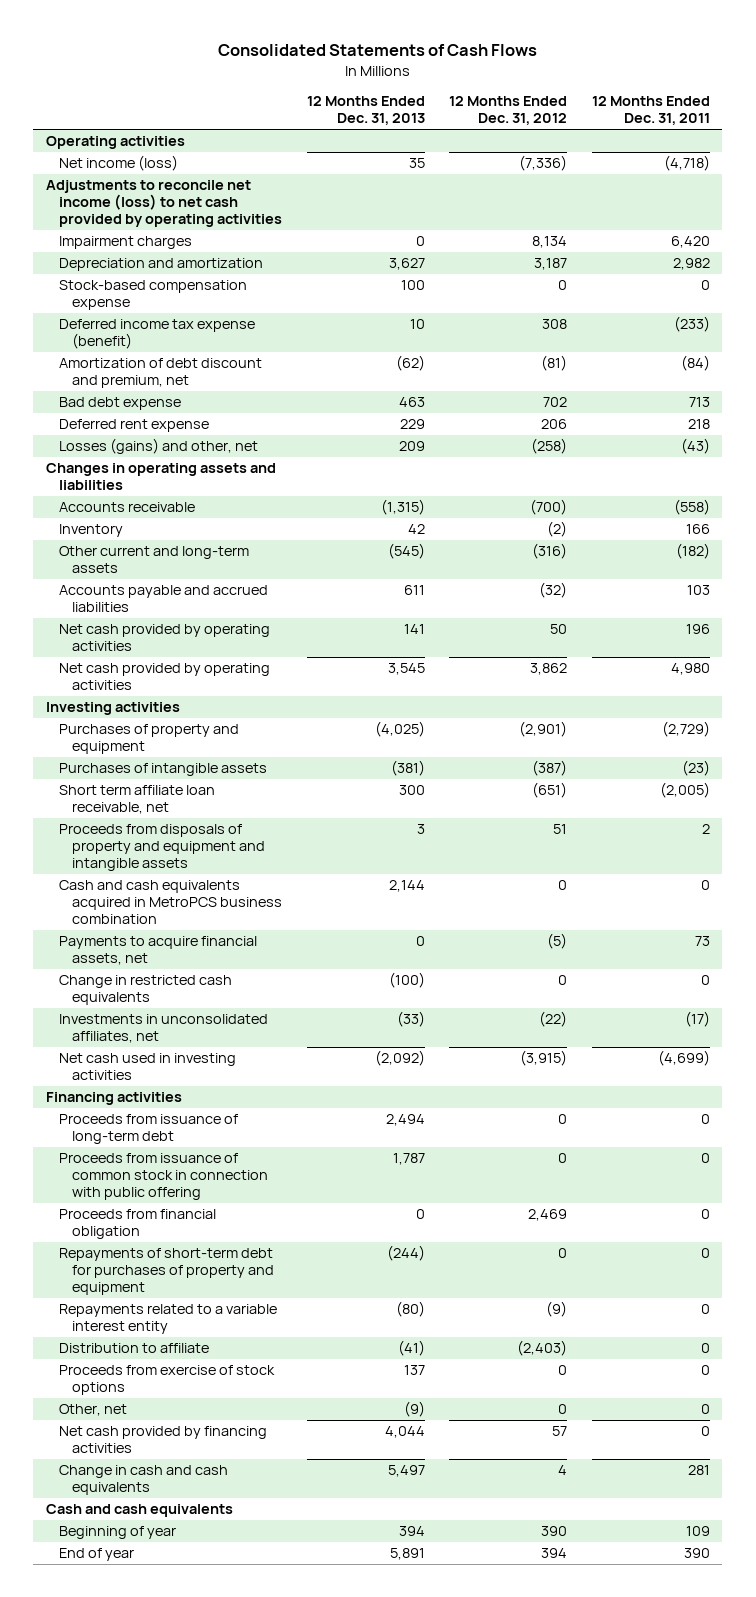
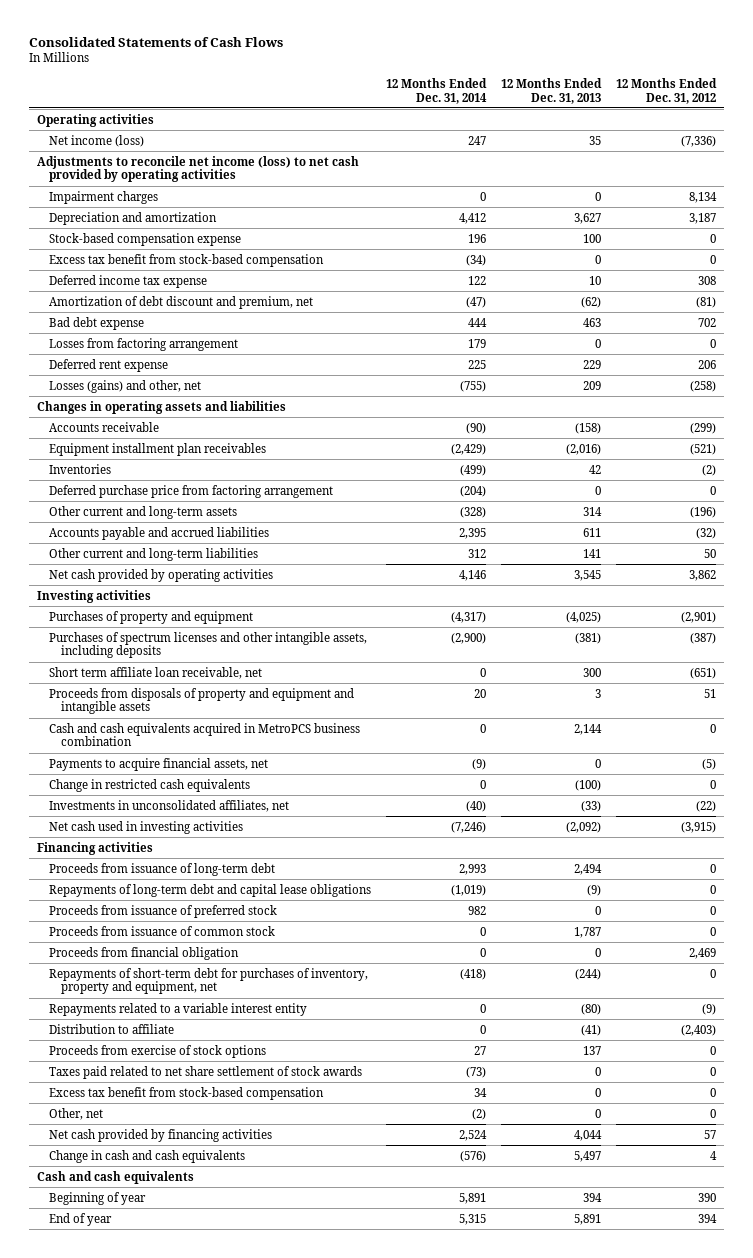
[592,96,711,126] 12 Months Ended Dec. 31, 2011 -> none
none -> [385,77,487,104] 12 Months Ended Dec. 31, 2014
none -> [48,253,324,267] Excess tax benefit from stock-based compensation
[58,319,255,350] Deferred income tax expense (benefit) -> [48,274,207,288] Deferred income tax expense
none -> [48,337,238,351] Losses from factoring arrangement
[380,499,425,516] (1,315) -> [575,422,602,434] (158)
[530,499,568,516] (700) -> [690,422,717,434] (299)
none -> [48,442,266,456] Equipment installment plan receivables
[58,524,123,538] Inventory -> [48,463,111,474] Inventories
none -> [48,484,333,498] Deferred purchase price from factoring arrangement
[387,543,425,560] (545) -> [583,506,603,516] 314
[532,543,568,560] (316) -> [690,506,717,518] (196)
[58,624,270,652] Net cash provided by operating activities -> [48,547,258,561] Other current and long-term liabilities
[58,763,267,777] Purchases of intangible assets -> [48,631,367,659] Purchases of spectrum licenses and other intangible assets, including deposits
none -> [48,883,371,897] Repayments of long-term debt and capital lease obligations
none -> [48,904,277,918] Proceeds from issuance of preferred stock
[58,1153,269,1201] Proceeds from issuance of common stock in connection with public offering -> [48,925,275,936] Proceeds from issuance of common stock
[58,1248,275,1296] Repayments of short-term debt for purchases of property and equipment -> [48,967,368,995] Repayments of short-term debt for purchases of inventory, property and equipment, net
none -> [48,1065,362,1079] Taxes paid related to net share settlement of stock awards
none -> [48,1086,324,1100] Excess tax benefit from stock-based compensation
[403,1401,425,1418] (9) -> [595,1108,602,1118] 0

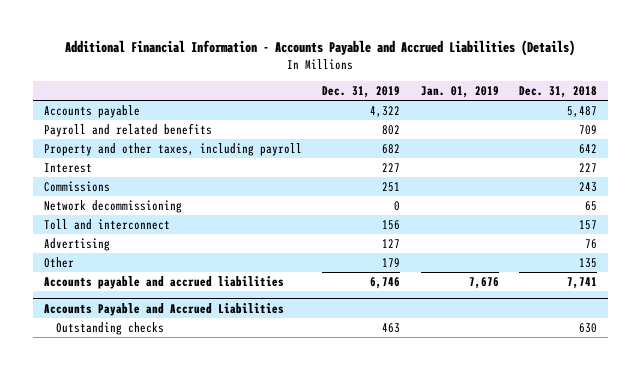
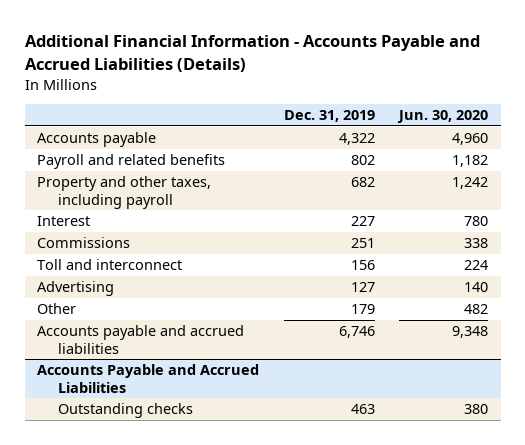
[420,86,499,99] Jan. 01, 2019 -> none
[519,86,598,99] Dec. 31, 2018 -> none
none -> [397,110,489,124] Jun. 30, 2020
[43,199,182,213] Network decommissioning -> none

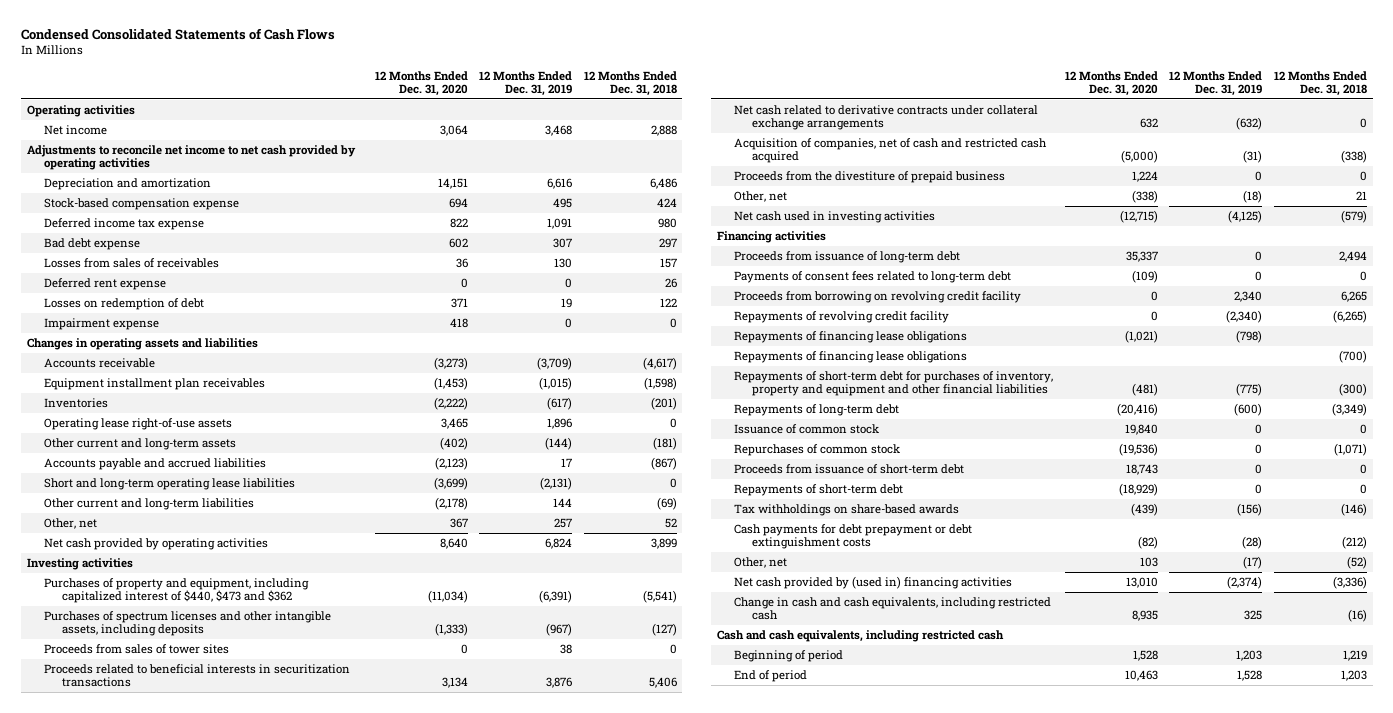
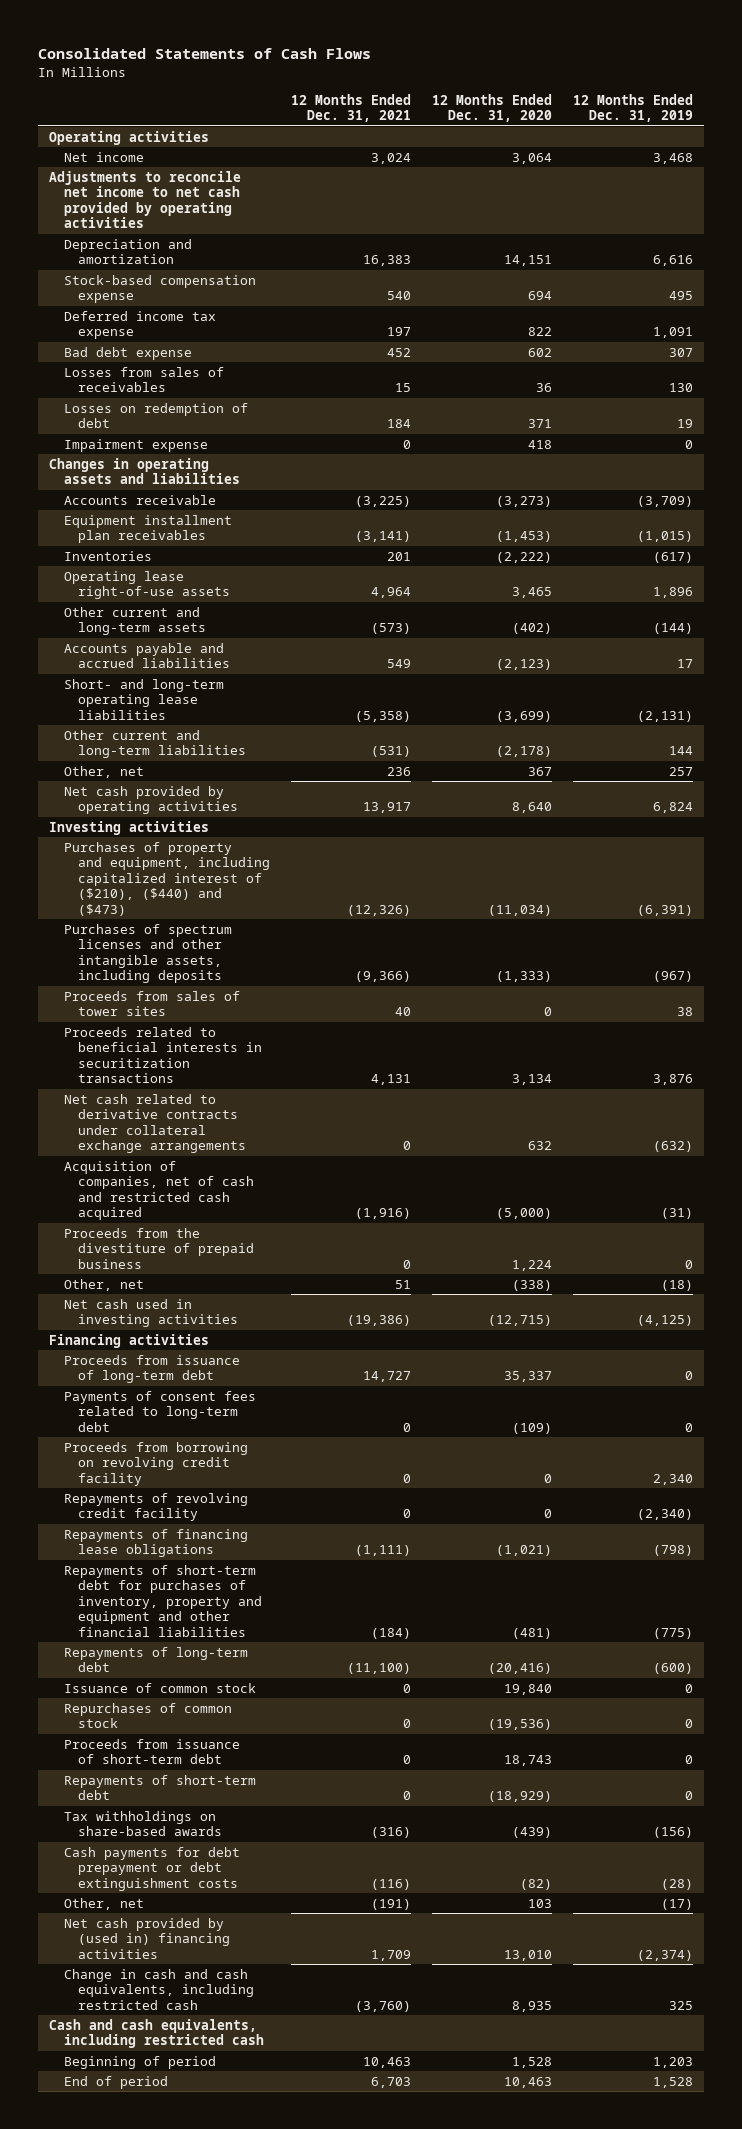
[20,27,335,40] Condensed Consolidated Statements of Cash Flows -> [38,47,372,59] Consolidated Statements of Cash Flows
[583,70,677,97] 12 Months Ended Dec. 31, 2018 -> none
none -> [291,93,412,123] 12 Months Ended Dec. 31, 2021
[44,278,167,291] Deferred rent expense -> none
[44,478,296,491] Short and long-term operating lease liabilities -> [63,678,224,720] Short- and long-term operating lease liabilities
[44,578,310,604] Purchases of property and equipment, including capitalized interest of $440, $473 and $362 -> [63,841,271,916] Purchases of property and equipment, including capitalized interest of ($210), ($440) and ($473)
[734,351,968,364] Repayments of financing lease obligations -> none

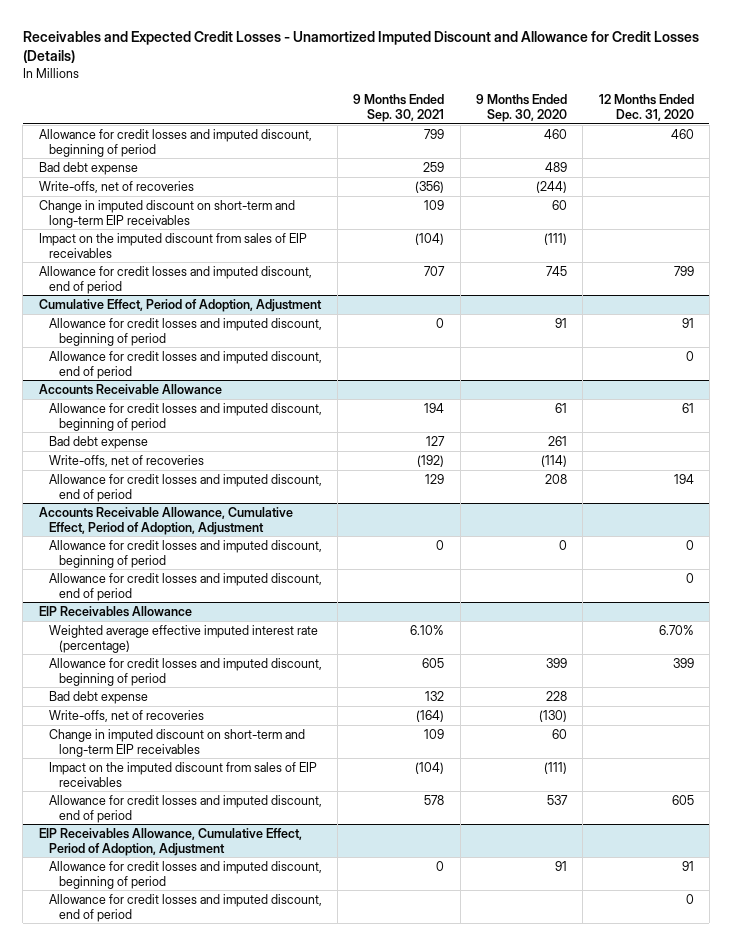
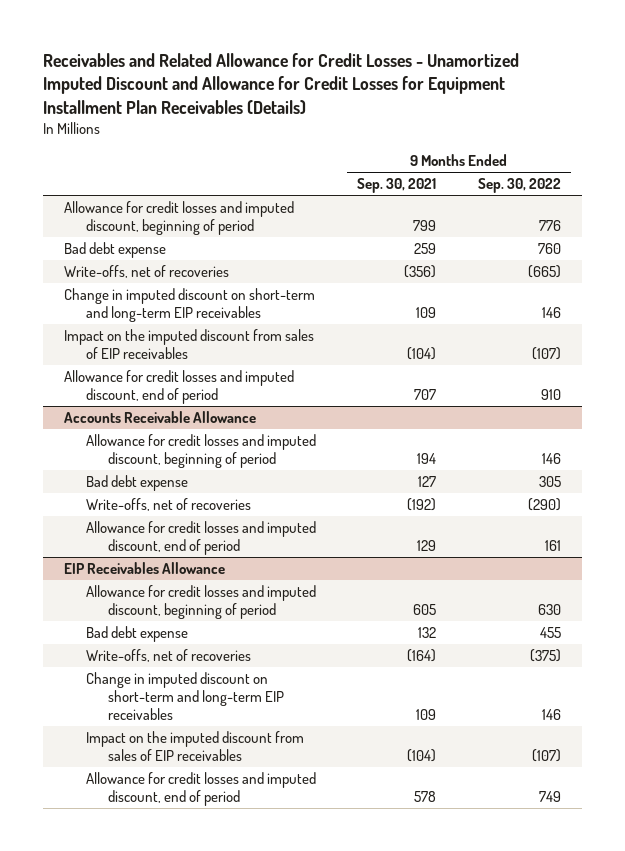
[22,31,699,64] Receivables and Expected Credit Losses - Unamortized Imputed Discount and Allowance for Credit Losses (Details) -> [43,52,520,114] Receivables and Related Allowance for Credit Losses - Unamortized Imputed Discount and Allowance for Credit Losses for Equipment Installment Plan Receivables (Details)
[476,94,568,122] 9 Months Ended Sep. 30, 2020 -> none
[598,94,694,121] 12 Months Ended Dec. 31, 2020 -> none
none -> [478,178,562,194] Sep. 30, 2022
[38,298,322,312] Cumulative Effect, Period of Adoption, Adjustment -> none
[48,317,322,346] Allowance for credit losses and imputed discount, beginning of period -> none
[48,350,322,379] Allowance for credit losses and imputed discount, end of period -> none
[38,506,293,535] Accounts Receivable Allowance, Cumulative Effect, Period of Adoption, Adjustment -> none
[48,539,322,568] Allowance for credit losses and imputed discount, beginning of period -> none
[48,572,322,601] Allowance for credit losses and imputed discount, end of period -> none
[48,624,318,653] Weighted average effective imputed interest rate (percentage) -> none
[38,827,302,856] EIP Receivables Allowance, Cumulative Effect, Period of Adoption, Adjustment -> none
[48,860,322,889] Allowance for credit losses and imputed discount, beginning of period -> none
[48,893,322,922] Allowance for credit losses and imputed discount, end of period -> none

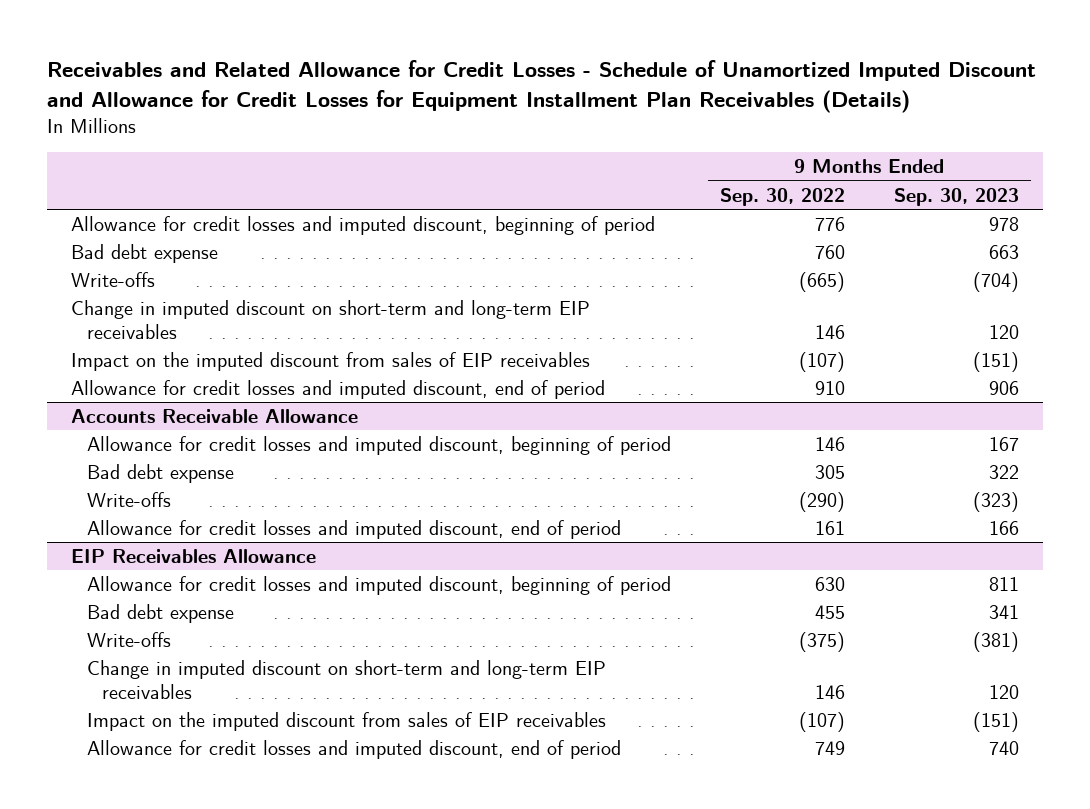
[43,52,520,114] Receivables and Related Allowance for Credit Losses - Unamortized Imputed Discount and Allowance for Credit Losses for Equipment Installment Plan Receivables (Details) -> [46,59,1036,113] Receivables and Related Allowance for Credit Losses - Schedule of Unamortized Imputed Discount and Allowance for Credit Losses for Equipment Installment Plan Receivables (Details)
[357,178,437,194] Sep. 30, 2021 -> none
none -> [893,187,1019,206] Sep. 30, 2023
[64,265,230,279] Write-offs, net of recoveries -> [71,271,156,287] Write-offs
[85,498,251,512] Write-offs, net of recoveries -> [86,491,171,507] Write-offs
[85,649,251,663] Write-offs, net of recoveries -> [86,631,171,647] Write-offs

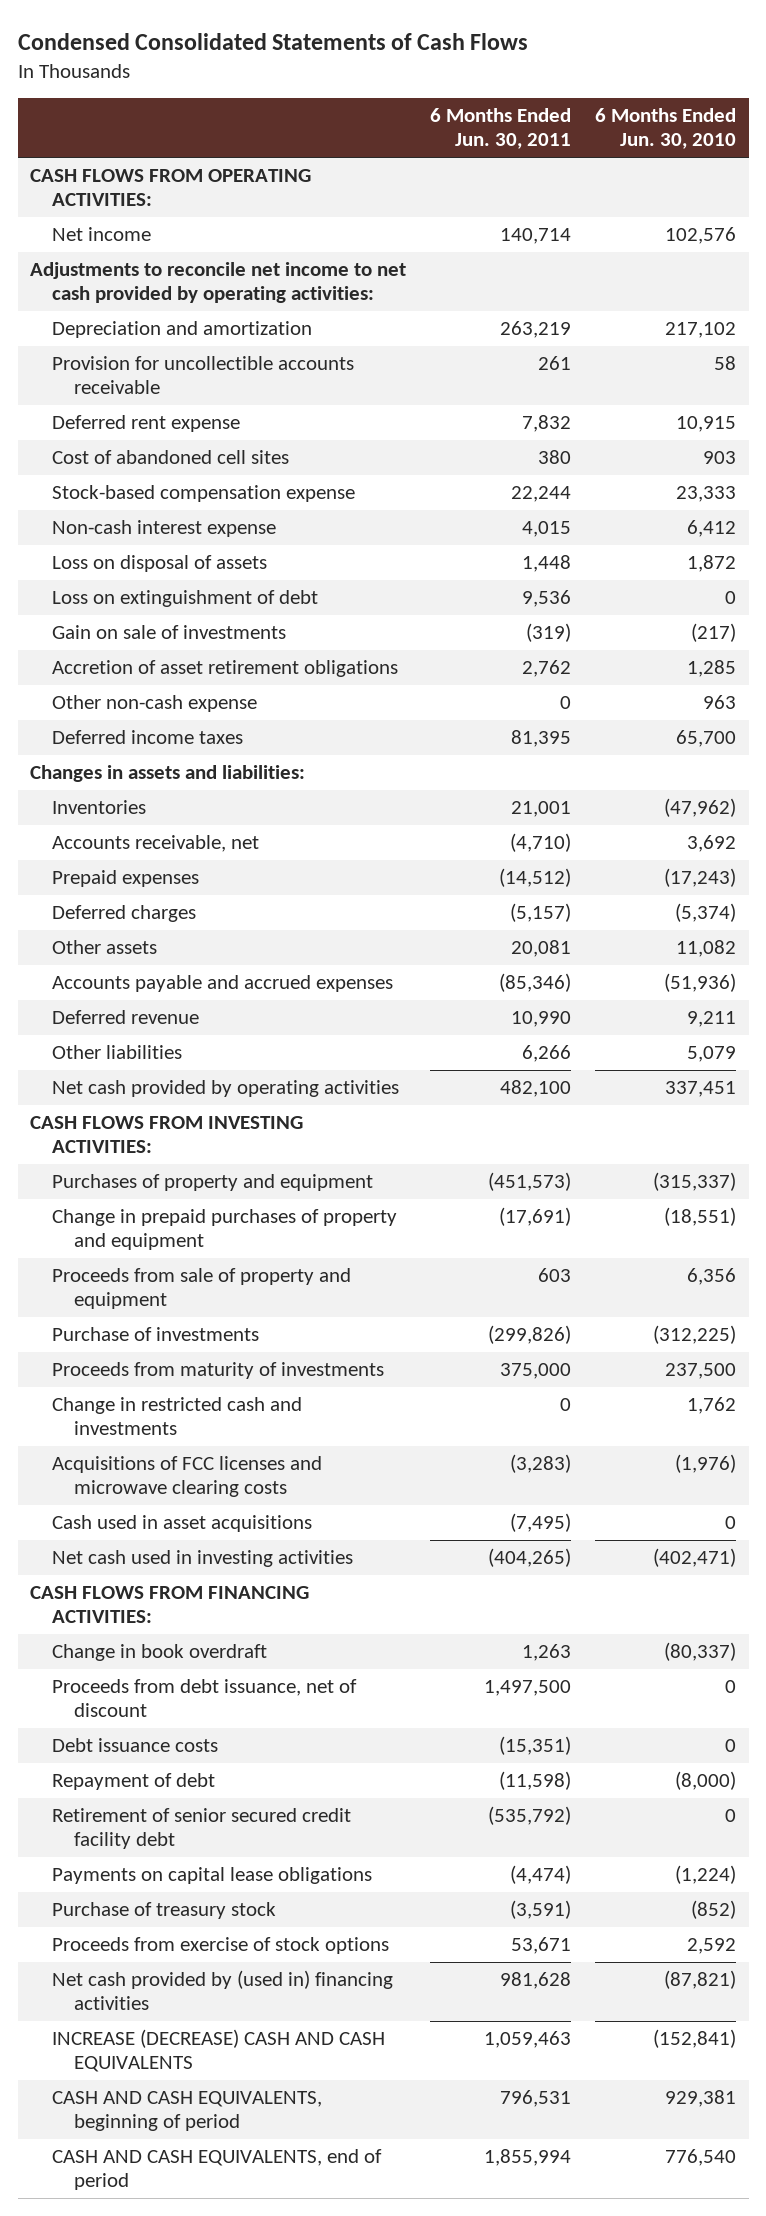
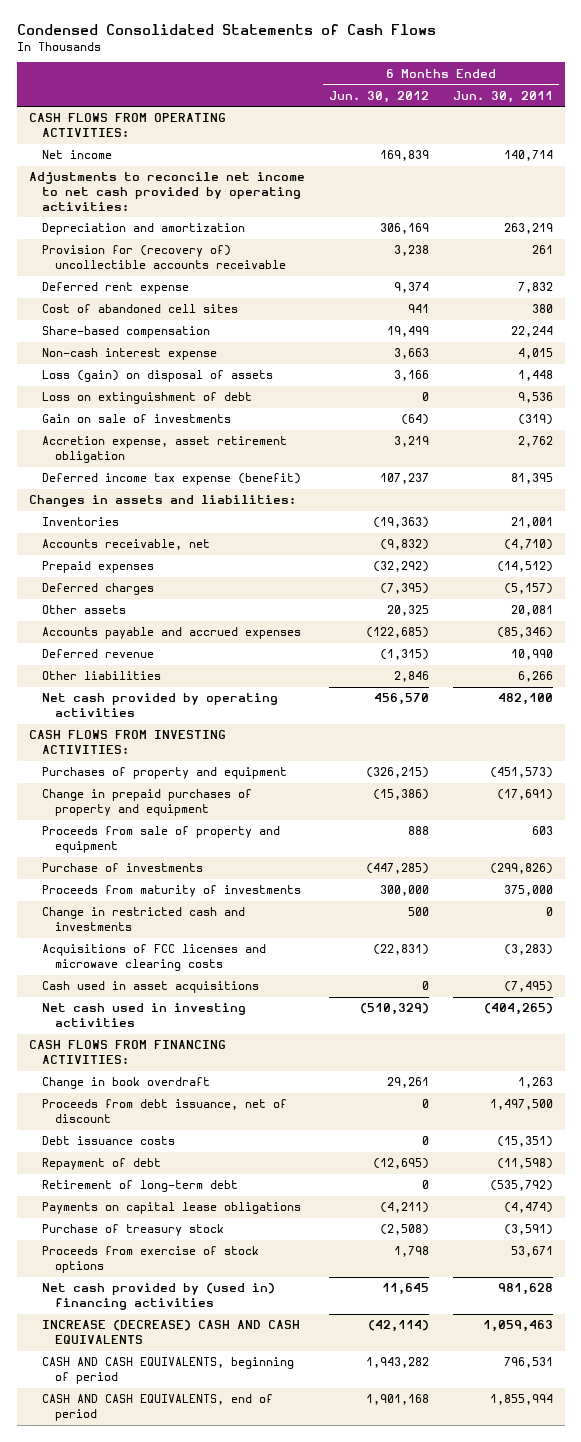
[595,108,737,150] 6 Months Ended Jun. 30, 2010 -> none
none -> [328,90,429,103] Jun. 30, 2012
[51,355,354,395] Provision for uncollectible accounts receivable -> [41,245,286,270] Provision for (recovery of) uncollectible accounts receivable
[51,484,355,502] Stock-based compensation expense -> [41,326,210,339] Share-based compensation
[51,554,267,572] Loss on disposal of assets -> [41,370,273,383] Loss (gain) on disposal of assets
[51,694,257,712] Other non-cash expense -> none
[51,659,398,677] Accretion of asset retirement obligations -> [41,436,287,464] Accretion expense, asset retirement obligation
[51,729,243,744] Deferred income taxes -> [41,473,301,486] Deferred income tax expense (benefit)
[51,1807,351,1850] Retirement of senior secured credit facility debt -> [41,1180,238,1193] Retirement of long-term debt

